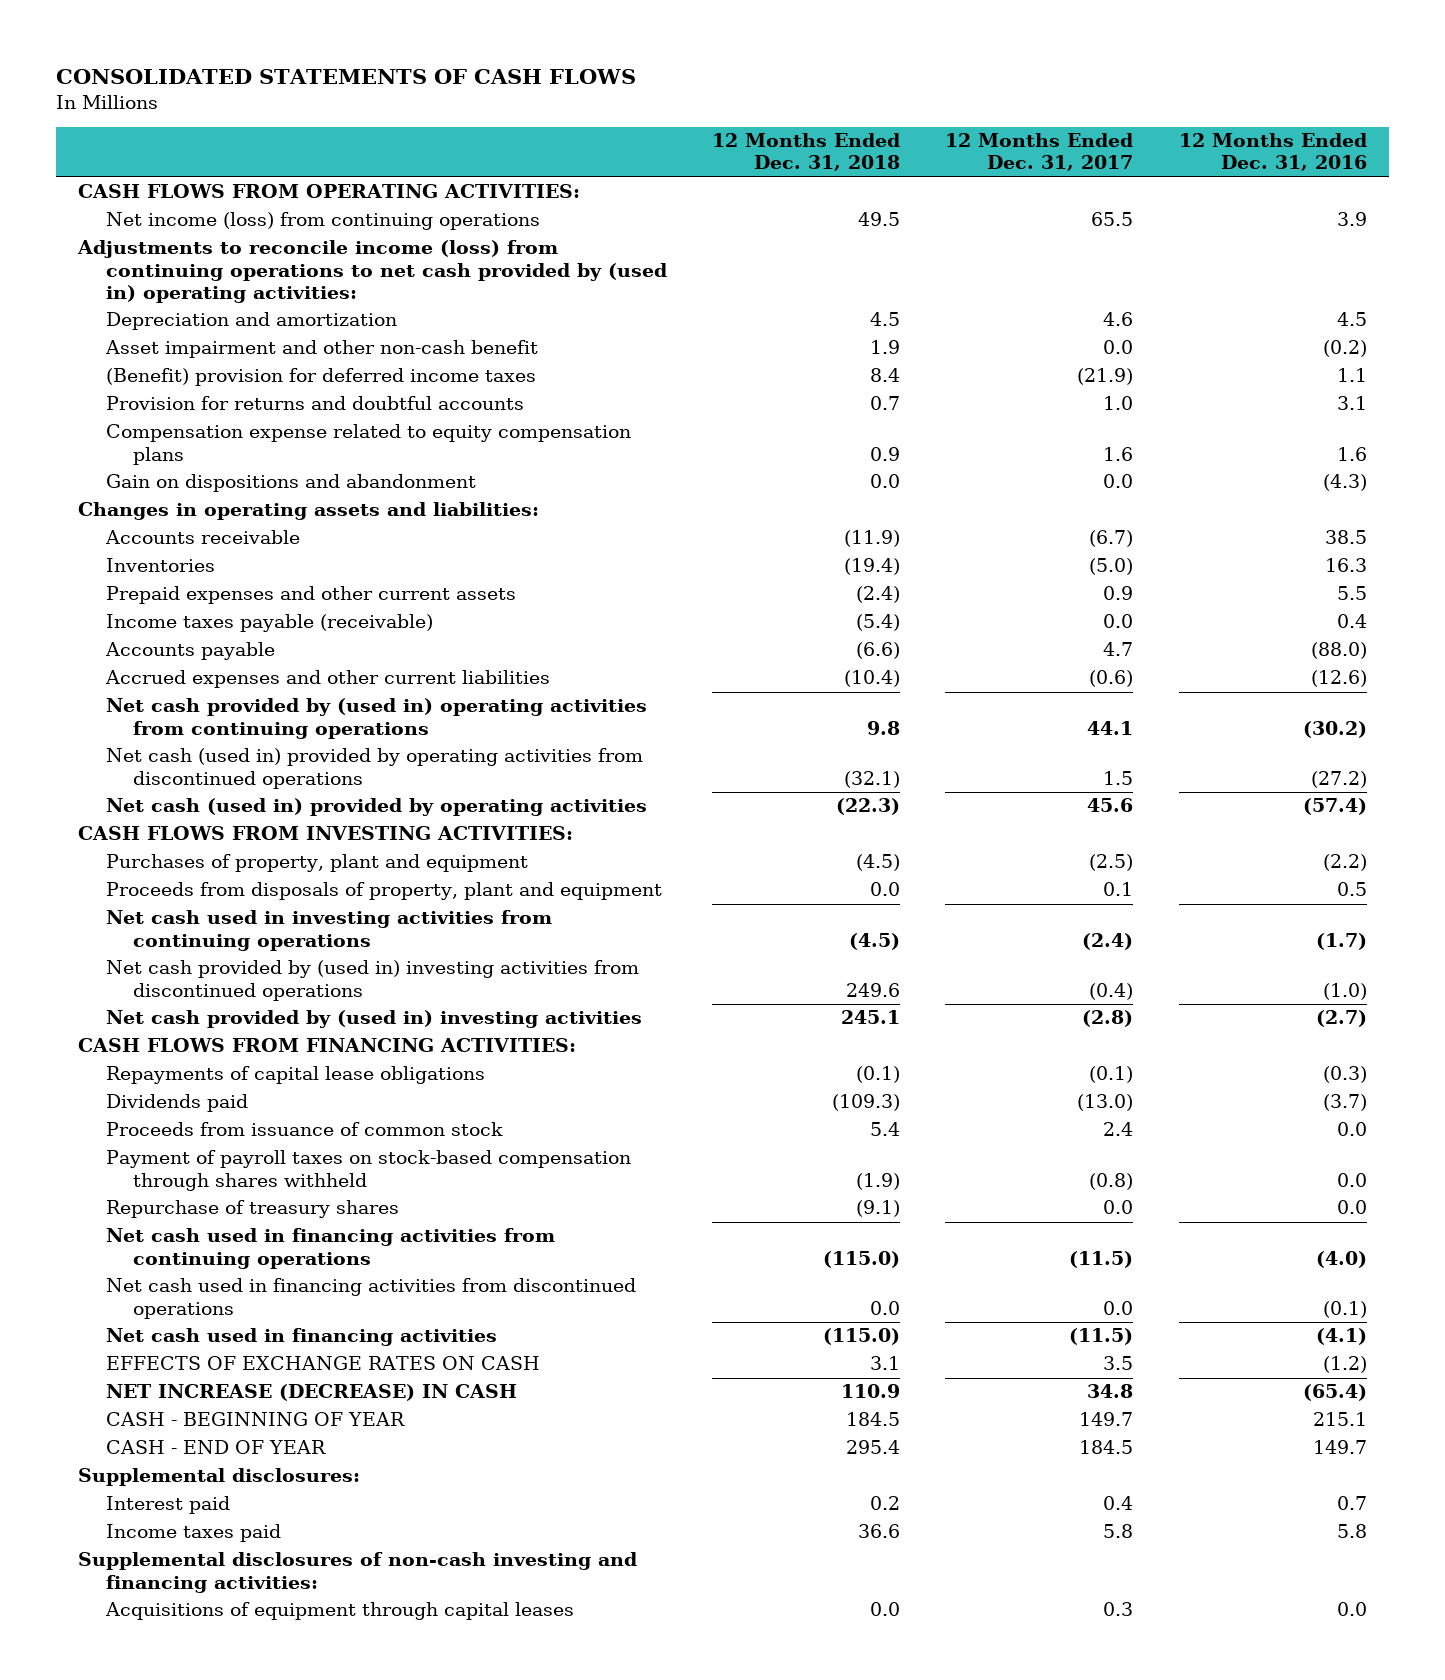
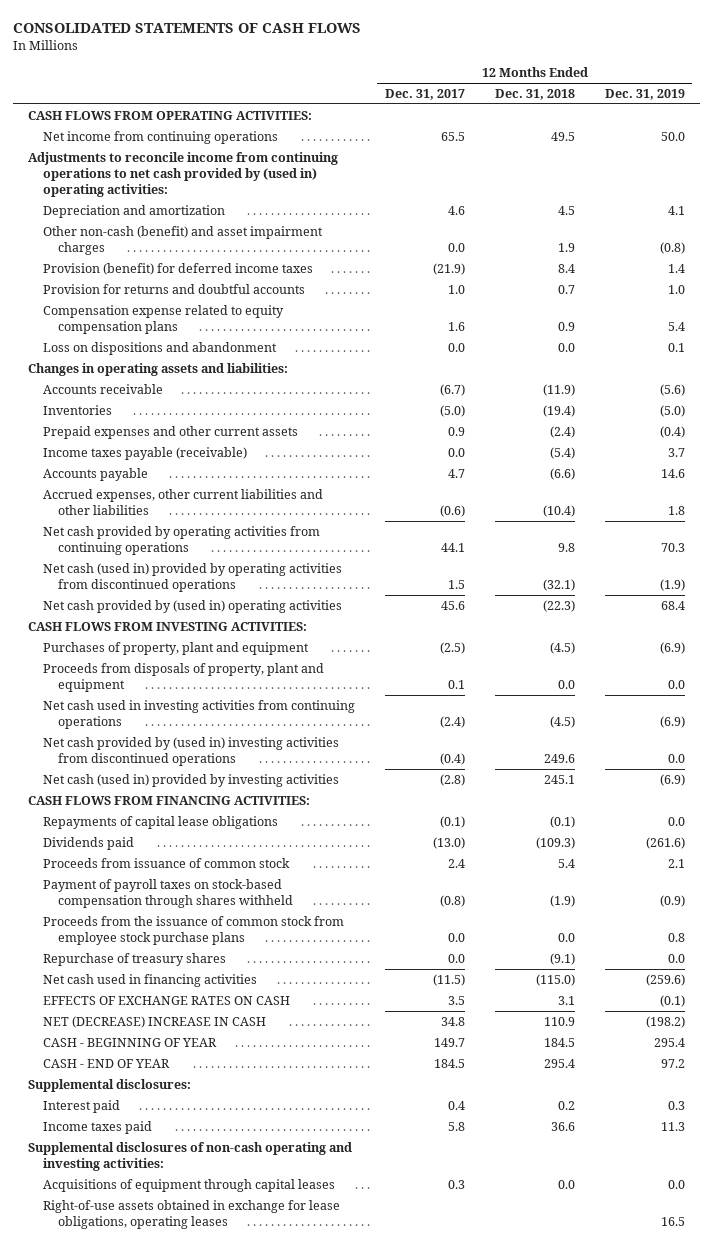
[1178,133,1367,172] 12 Months Ended Dec. 31, 2016 -> none
none -> [604,88,685,100] Dec. 31, 2019
[105,212,540,231] Net income (loss) from continuing operations -> [43,130,279,144] Net income from continuing operations
[77,240,667,303] Adjustments to reconcile income (loss) from continuing operations to net cash provided by (used in) operating activities: -> [28,151,339,197] Adjustments to reconcile income from continuing operations to net cash provided by (used in) operating activities:
[104,340,538,359] Asset impairment and other non-cash benefit -> [43,225,324,255] Other non-cash (benefit) and asset impairment charges
[105,368,536,387] (Benefit) provision for deferred income taxes -> [43,262,314,275] Provision (benefit) for deferred income taxes
[105,474,476,493] Gain on dispositions and abandonment -> [43,341,278,355] Loss on dispositions and abandonment
[104,670,550,689] Accrued expenses and other current liabilities -> [43,488,324,515] Accrued expenses, other current liabilities and other liabilities
[105,698,647,739] Net cash provided by (used in) operating activities from continuing operations -> [43,525,321,555] Net cash provided by operating activities from continuing operations
[105,798,647,817] Net cash (used in) provided by operating activities -> [43,599,343,613] Net cash provided by (used in) operating activities
[105,1010,642,1029] Net cash provided by (used in) investing activities -> [43,773,340,787] Net cash (used in) provided by investing activities
none -> [43,915,345,945] Proceeds from the issuance of common stock from employee stock purchase plans
[105,1228,555,1269] Net cash used in financing activities from continuing operations -> none
[105,1278,636,1319] Net cash used in financing activities from discontinued operations -> none
[105,1384,517,1402] NET INCREASE (DECREASE) IN CASH -> [43,1015,267,1028] NET (DECREASE) INCREASE IN CASH
[78,1552,638,1593] Supplemental disclosures of non-cash investing and financing activities: -> [28,1141,353,1171] Supplemental disclosures of non-cash operating and investing activities:
none -> [43,1199,341,1229] Right-of-use assets obtained in exchange for lease obligations, operating leases

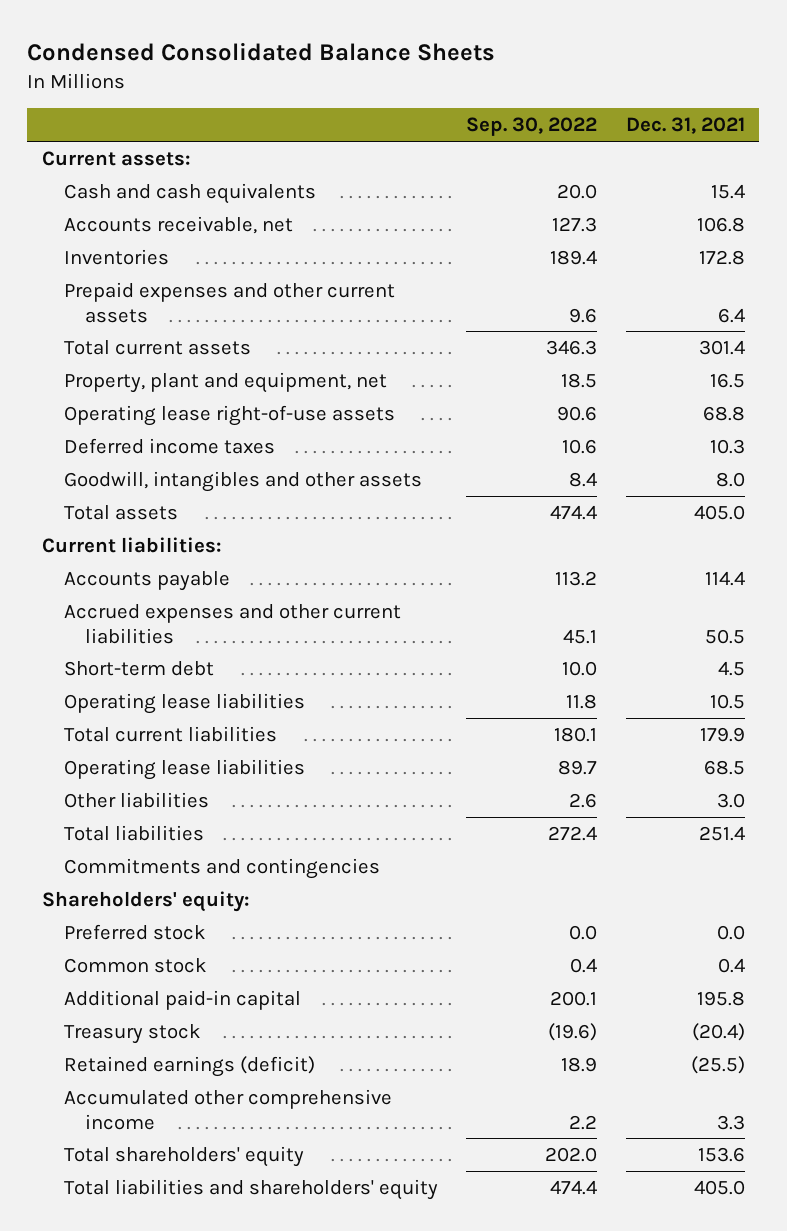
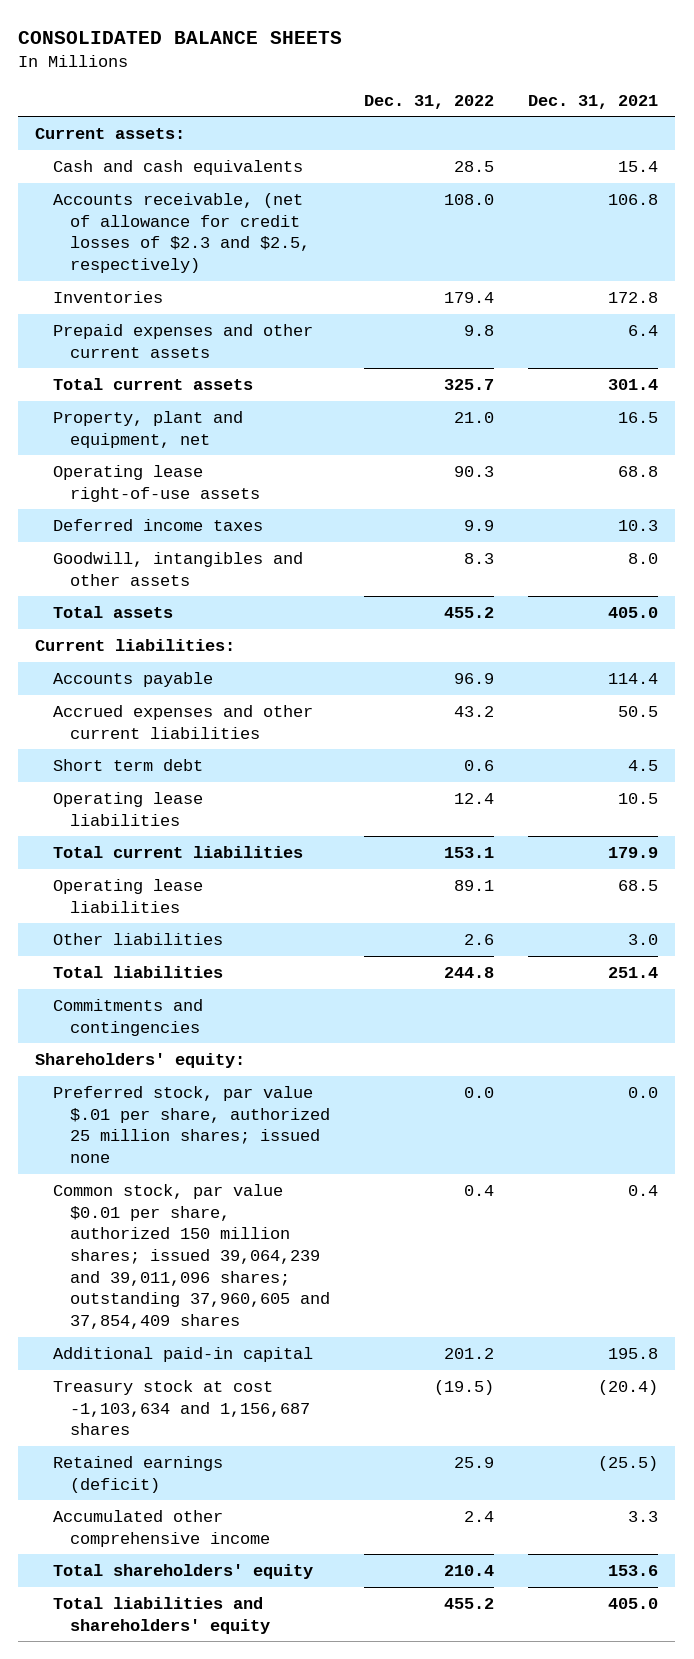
[27,41,496,61] Condensed Consolidated Balance Sheets -> [18,31,343,45] CONSOLIDATED BALANCE SHEETS
[466,117,598,137] Sep. 30, 2022 -> none
none -> [364,94,495,109] Dec. 31, 2022
[63,215,293,234] Accounts receivable, net -> [52,192,310,273] Accounts receivable, (net of allowance for credit losses of $2.3 and $2.5, respectively)
[63,660,214,676] Short-term debt -> [52,758,203,771] Short term debt
[63,923,206,940] Preferred stock -> [52,1085,330,1163] Preferred stock, par value $.01 per share, authorized 25 million shares; issued none
[63,957,207,973] Common stock -> [52,1183,330,1330] Common stock, par value $0.01 per share, authorized 150 million shares; issued 39,064,239 and 39,011,096 shares; outstanding 37,960,605 and 37,854,409 shares
[63,1023,201,1044] Treasury stock -> [52,1379,310,1436] Treasury stock at cost -1,103,634 and 1,156,687 shares

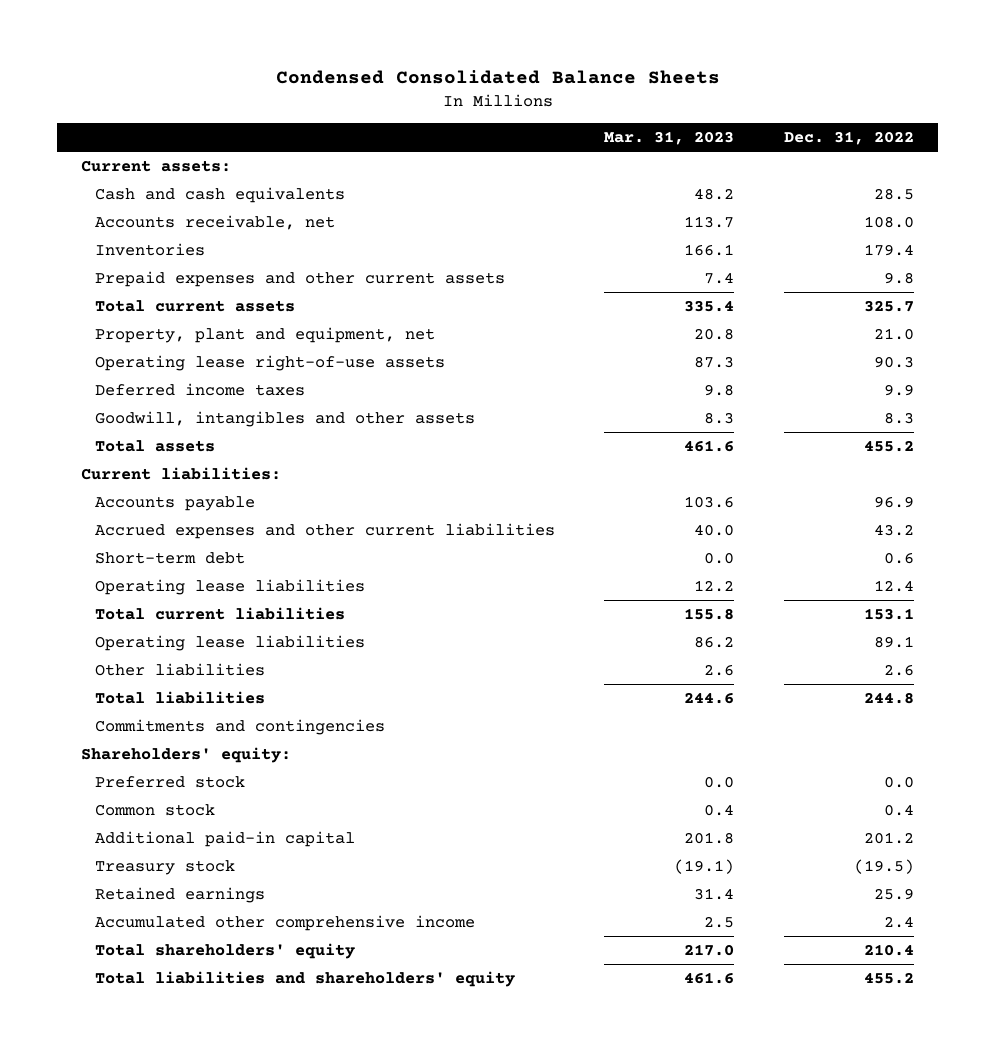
[18,31,343,45] CONSOLIDATED BALANCE SHEETS -> [275,70,720,85] Condensed Consolidated Balance Sheets
[528,94,659,109] Dec. 31, 2021 -> none
none -> [604,131,735,146] Mar. 31, 2023
[52,192,310,273] Accounts receivable, (net of allowance for credit losses of $2.3 and $2.5, respectively) -> [94,214,335,230] Accounts receivable, net
[52,758,203,771] Short term debt -> [94,551,245,564] Short-term debt
[52,1085,330,1163] Preferred stock, par value $.01 per share, authorized 25 million shares; issued none -> [94,775,245,788] Preferred stock
[52,1183,330,1330] Common stock, par value $0.01 per share, authorized 150 million shares; issued 39,064,239 and 39,011,096 shares; outstanding 37,960,605 and 37,854,409 shares -> [94,803,215,816] Common stock
[52,1379,310,1436] Treasury stock at cost -1,103,634 and 1,156,687 shares -> [94,859,235,875] Treasury stock
[52,1455,223,1493] Retained earnings (deficit) -> [94,886,265,903] Retained earnings

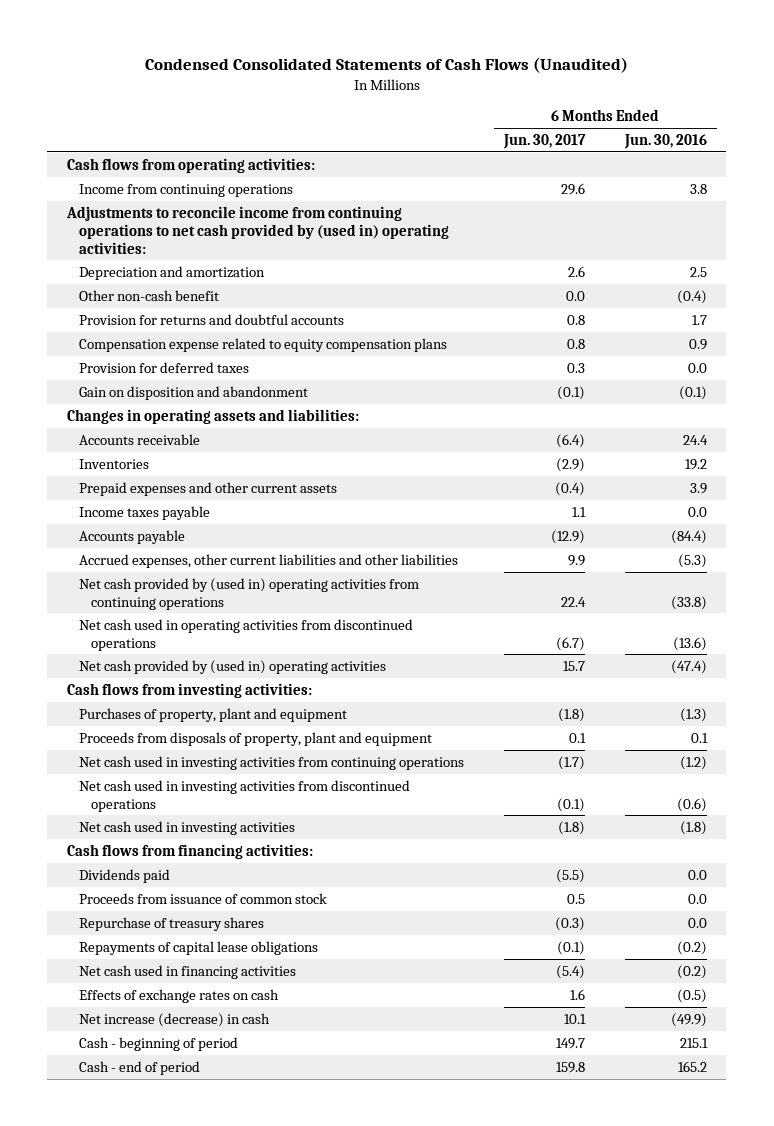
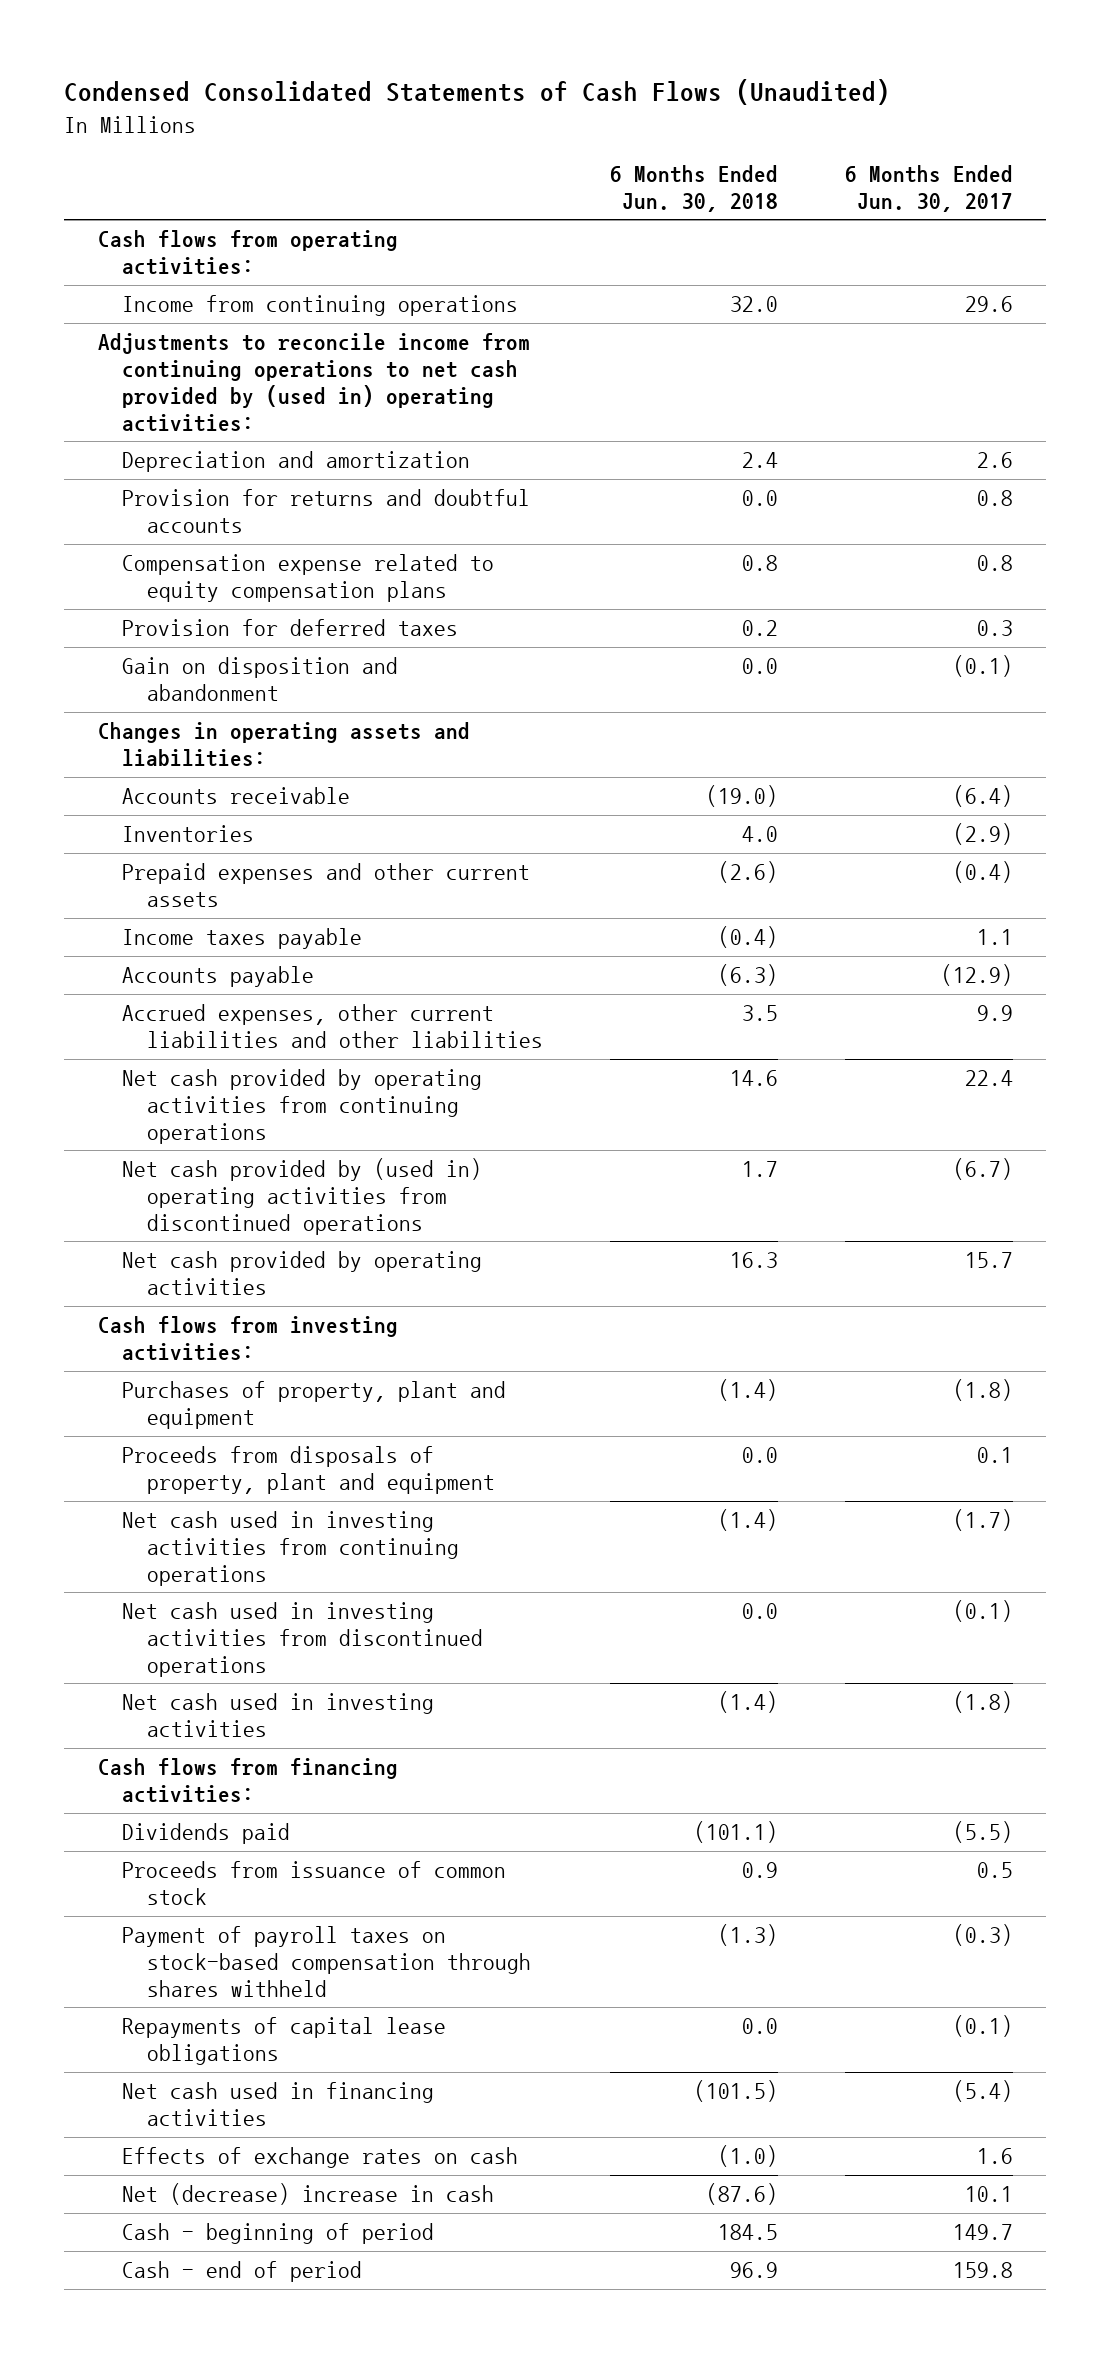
[623,133,707,149] Jun. 30, 2016 -> none
none -> [609,165,778,212] 6 Months Ended Jun. 30, 2018
[78,289,219,301] Other non-cash benefit -> none
[78,577,419,610] Net cash provided by (used in) operating activities from continuing operations -> [122,1069,483,1144] Net cash provided by operating activities from continuing operations
[78,618,413,651] Net cash used in operating activities from discontinued operations -> [122,1158,483,1235] Net cash provided by (used in) operating activities from discontinued operations
[78,659,386,674] Net cash provided by (used in) operating activities -> [122,1251,483,1296] Net cash provided by operating activities
[78,916,264,931] Repurchase of treasury shares -> none
none -> [122,1926,532,1997] Payment of payroll taxes on stock-based compensation through shares withheld
[78,1012,270,1027] Net increase (decrease) in cash -> [122,2183,495,2206] Net (decrease) increase in cash

